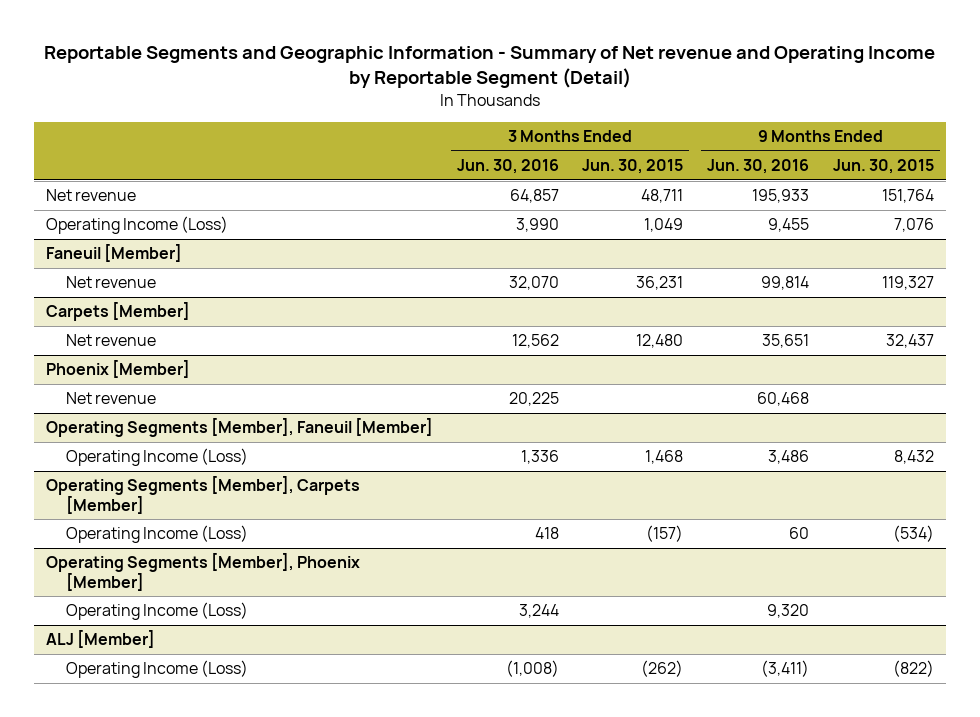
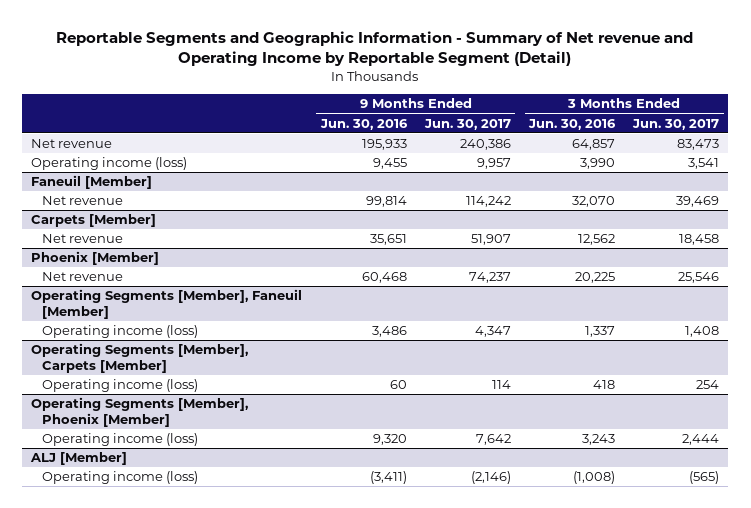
[582,159,684,175] Jun. 30, 2015 -> none
[833,159,935,175] Jun. 30, 2015 -> none
none -> [423,118,511,130] Jun. 30, 2017
none -> [632,118,720,130] Jun. 30, 2017
[45,216,228,235] Operating Income (Loss) -> [31,157,188,171] Operating income (loss)
[66,448,249,467] Operating Income (Loss) -> [41,325,198,339] Operating income (loss)
[520,450,559,465] 1,336 -> [585,326,616,338] 1,337
[66,525,249,544] Operating Income (Loss) -> [41,379,198,393] Operating income (loss)
[66,602,249,621] Operating Income (Loss) -> [41,433,198,447] Operating income (loss)
[518,604,559,619] 3,244 -> [582,434,616,446] 3,243
[66,660,249,679] Operating Income (Loss) -> [41,471,198,485] Operating income (loss)

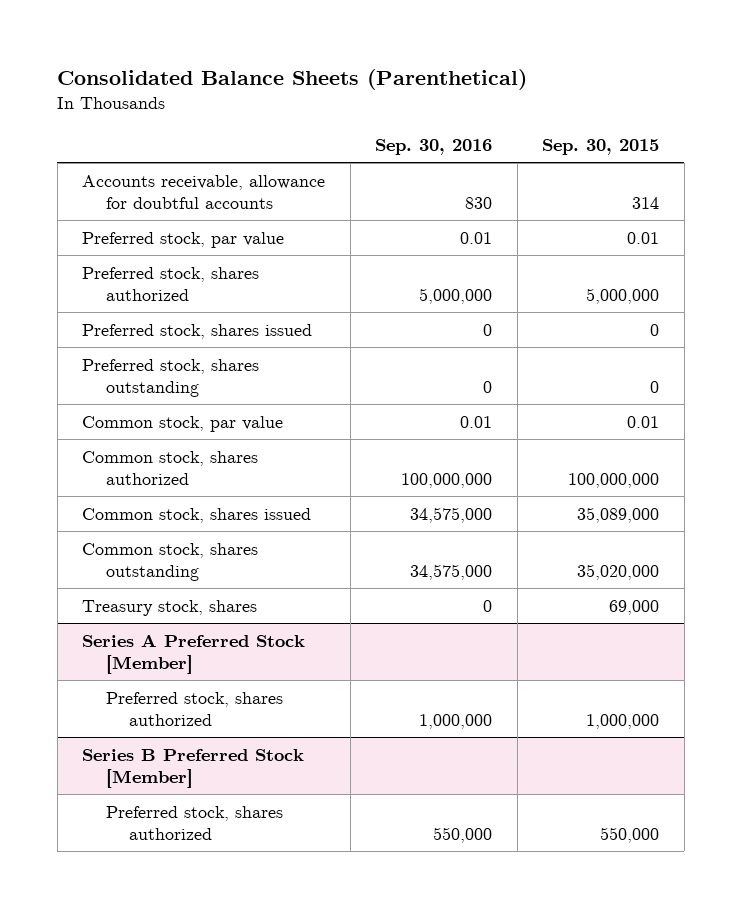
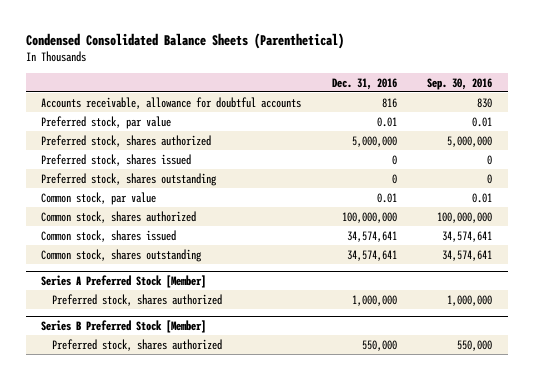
[57,69,528,91] Consolidated Balance Sheets (Parenthetical) -> [26,32,345,49] Condensed Consolidated Balance Sheets (Parenthetical)
[542,138,660,155] Sep. 30, 2015 -> none
none -> [331,77,397,90] Dec. 31, 2016
[82,599,258,616] Treasury stock, shares -> none
[410,506,493,523] 34,575,000 -> [442,230,493,242] 34,574,641
[410,563,493,580] 34,575,000 -> [442,249,493,261] 34,574,641

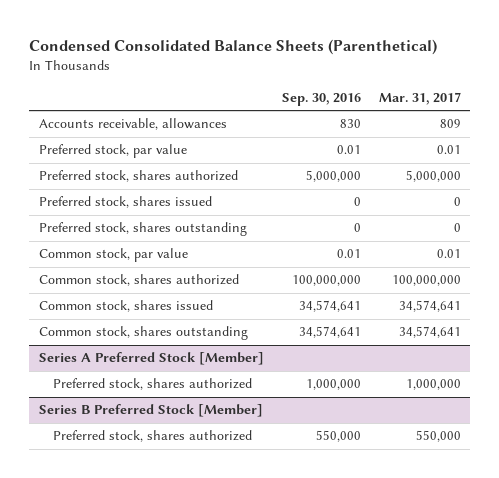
[331,77,397,90] Dec. 31, 2016 -> none
none -> [378,91,461,105] Mar. 31, 2017
[41,96,302,109] Accounts receivable, allowance for doubtful accounts -> [38,118,227,131] Accounts receivable, allowances

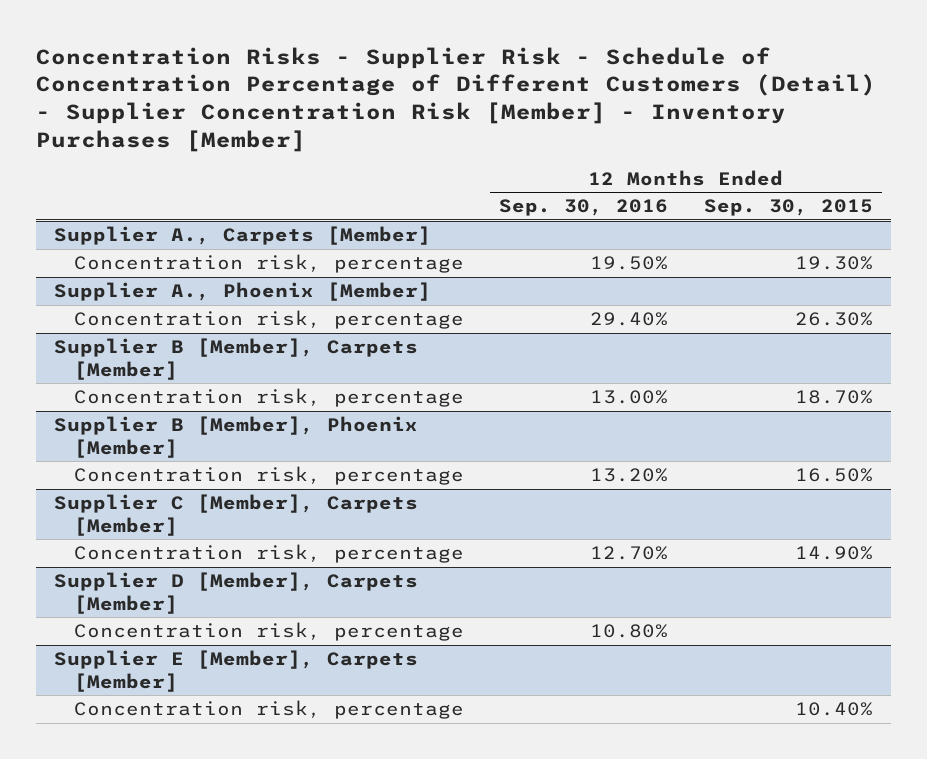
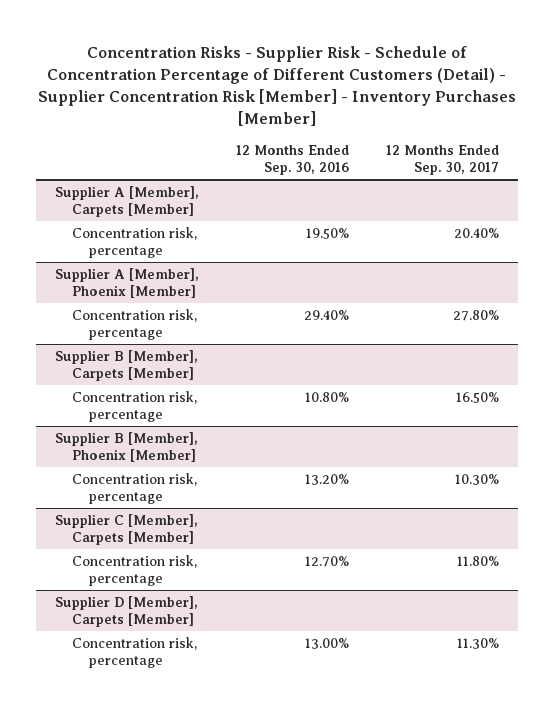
[704,199,874,217] Sep. 30, 2015 -> none
none -> [386,144,500,175] 12 Months Ended Sep. 30, 2017
[53,226,431,246] Supplier A., Carpets [Member] -> [54,185,199,218] Supplier A [Member], Carpets [Member]
[53,282,431,302] Supplier A., Phoenix [Member] -> [54,267,199,299] Supplier A [Member], Phoenix [Member]
[590,390,669,405] 13.00% -> [304,391,349,402] 10.80%
[53,650,418,692] Supplier E [Member], Carpets [Member] -> none
[73,700,464,720] Concentration risk, percentage -> none
[590,624,669,639] 10.80% -> [304,637,349,649] 13.00%

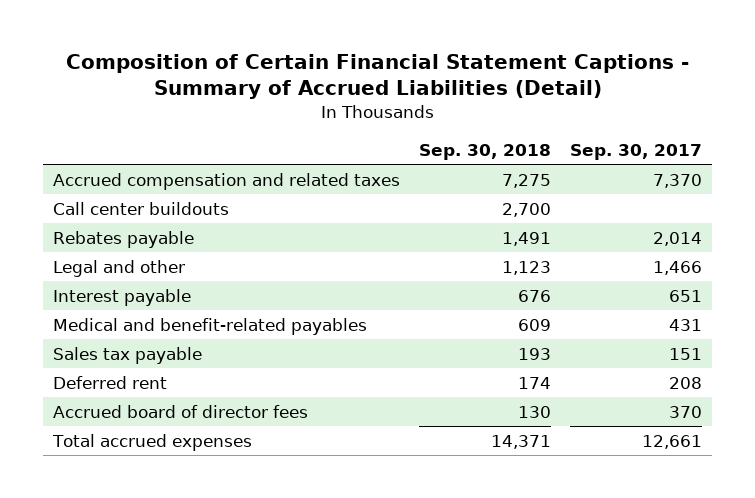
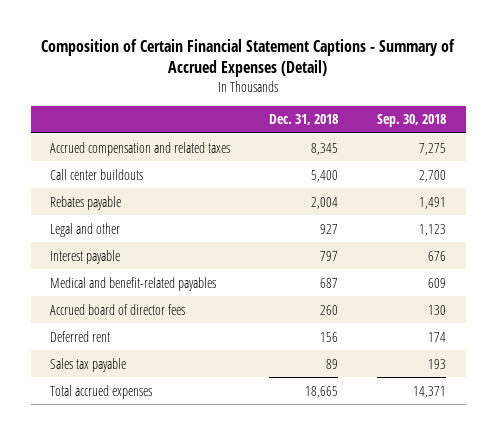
[65,54,689,100] Composition of Certain Financial Statement Captions - Summary of Accrued Liabilities (Detail) -> [41,38,456,78] Composition of Certain Financial Statement Captions - Summary of Accrued Expenses (Detail)
[570,143,703,160] Sep. 30, 2017 -> none
none -> [269,114,339,126] Dec. 31, 2018
[52,375,167,389] Deferred rent -> [50,330,111,342] Deferred rent
[52,346,202,364] Sales tax payable -> [50,357,127,372] Sales tax payable

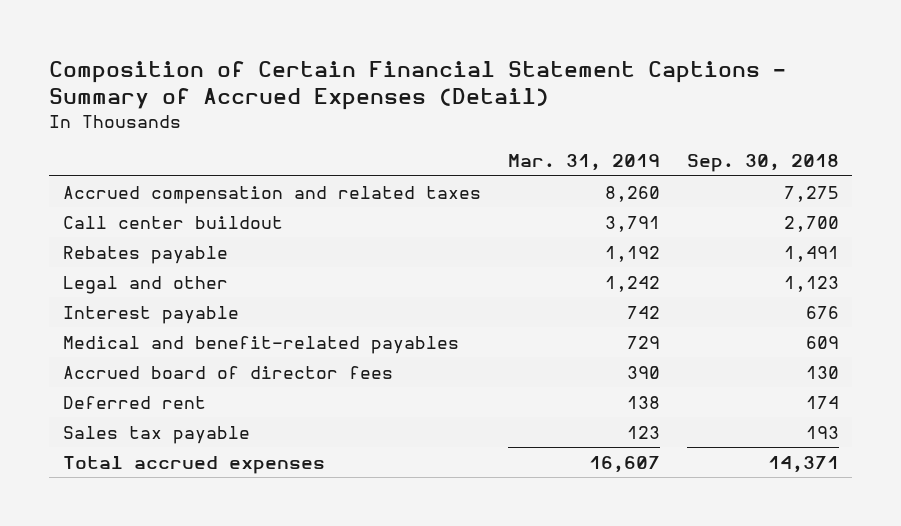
[269,114,339,126] Dec. 31, 2018 -> none
none -> [507,154,660,172] Mar. 31, 2019
[50,168,144,180] Call center buildouts -> [62,215,283,229] Call center buildout

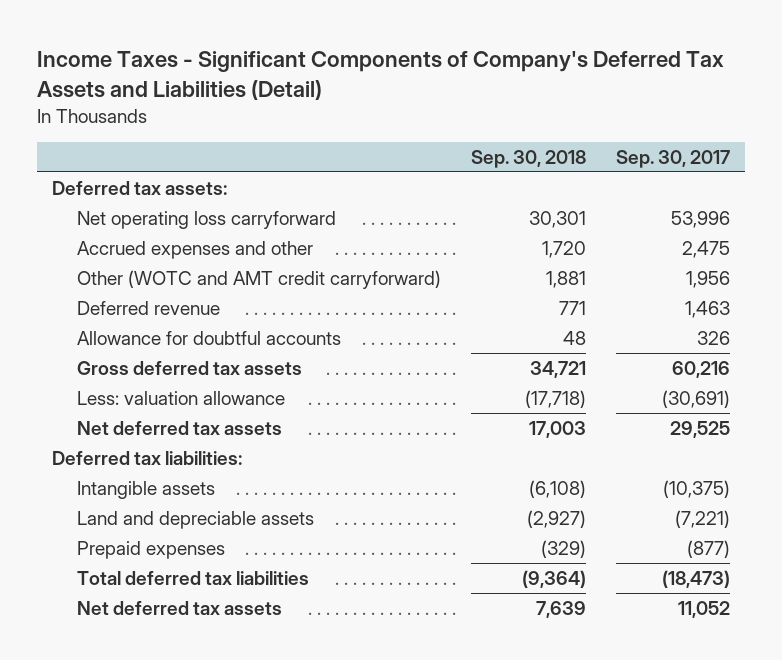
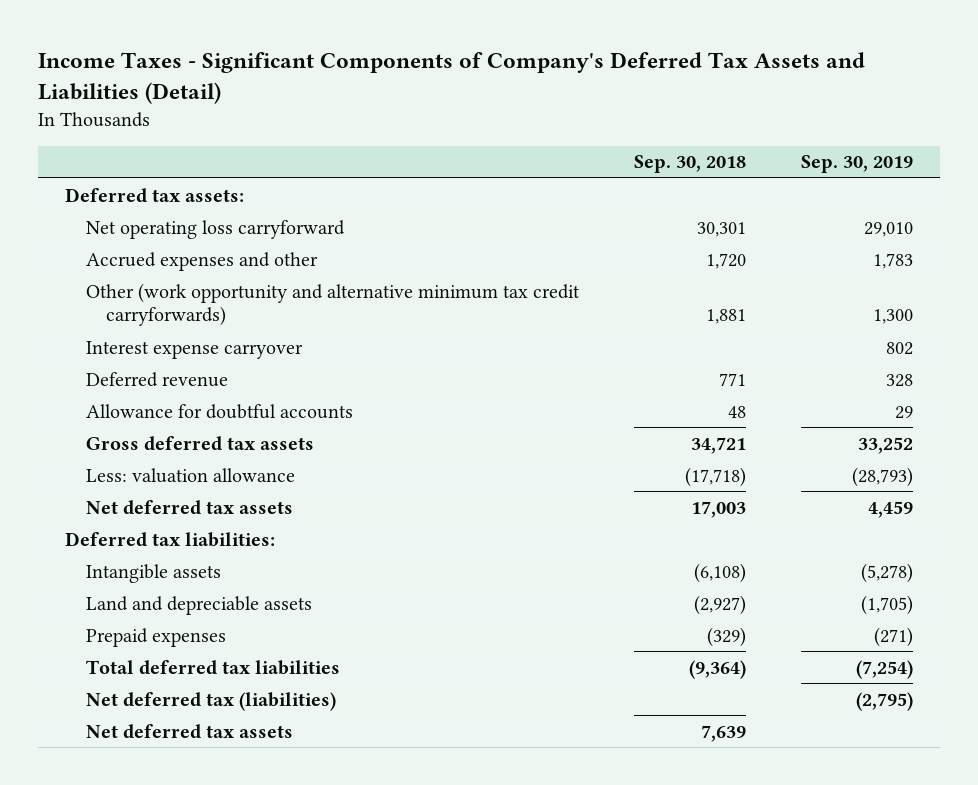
[615,149,730,168] Sep. 30, 2017 -> none
none -> [800,155,913,174] Sep. 30, 2019
[77,270,442,290] Other (WOTC and AMT credit carryforward) -> [85,282,580,327] Other (work opportunity and alternative minimum tax credit carryforwards)
none -> [85,340,303,359] Interest expense carryover
none -> [85,691,336,711] Net deferred tax (liabilities)

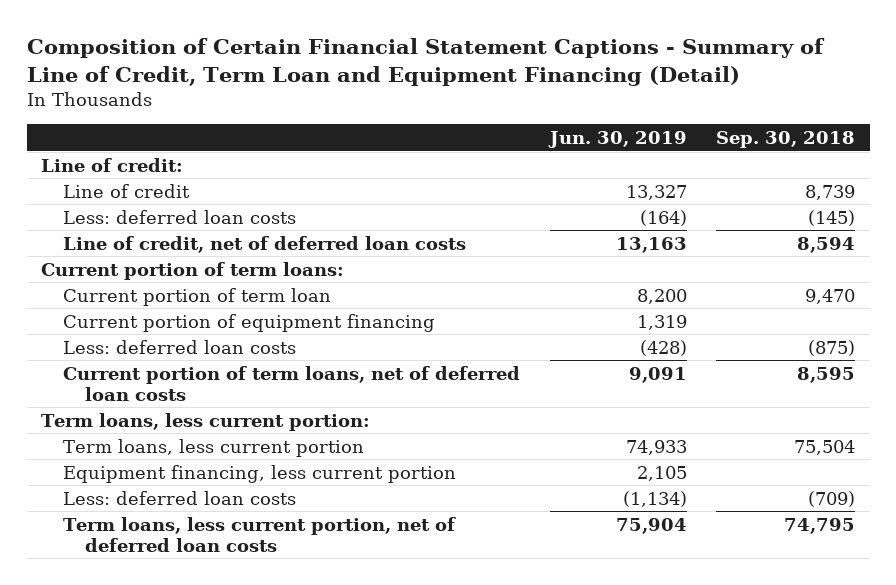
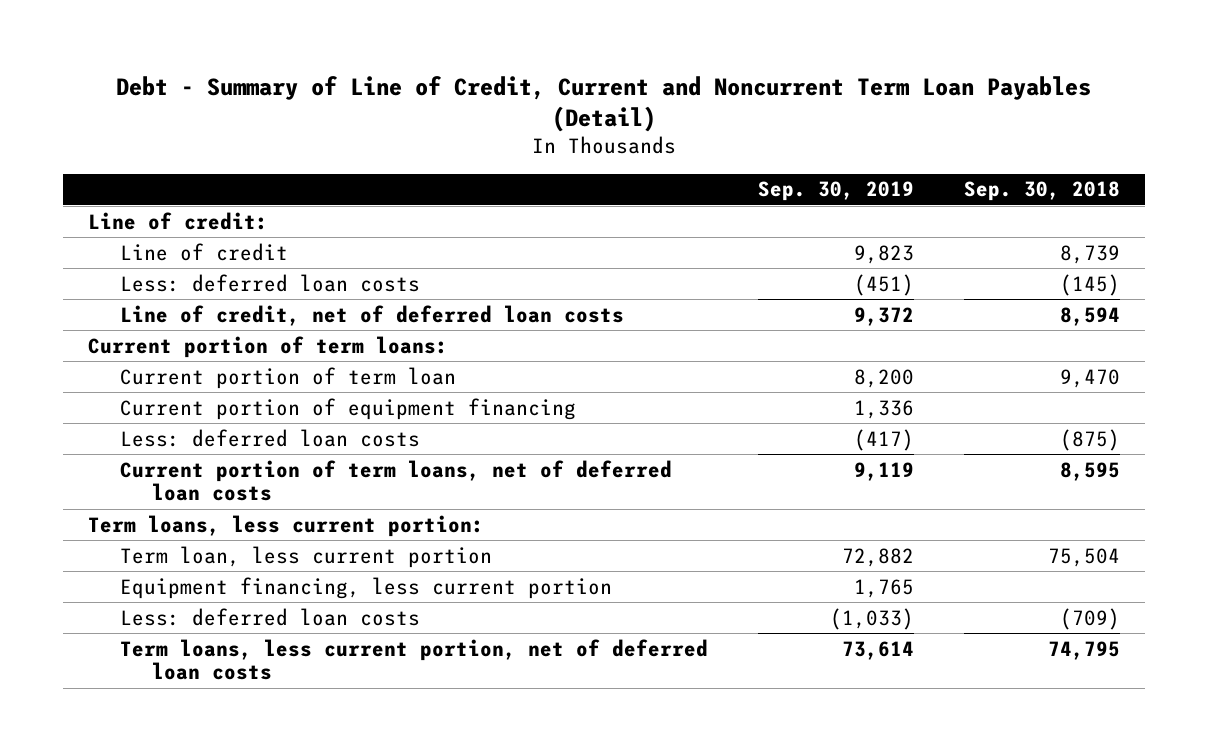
[26,38,825,87] Composition of Certain Financial Statement Captions - Summary of Line of Credit, Term Loan and Equipment Financing (Detail) -> [115,75,1091,133] Debt - Summary of Line of Credit, Current and Noncurrent Term Loan Payables (Detail)
[547,131,687,149] Jun. 30, 2019 -> none
none -> [757,181,914,202] Sep. 30, 2019
[63,438,365,457] Term loans, less current portion -> [119,545,492,568] Term loan, less current portion

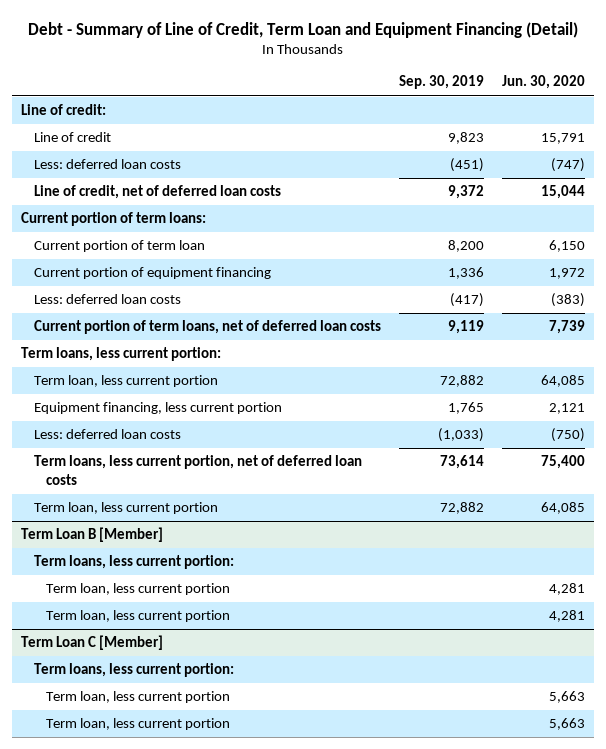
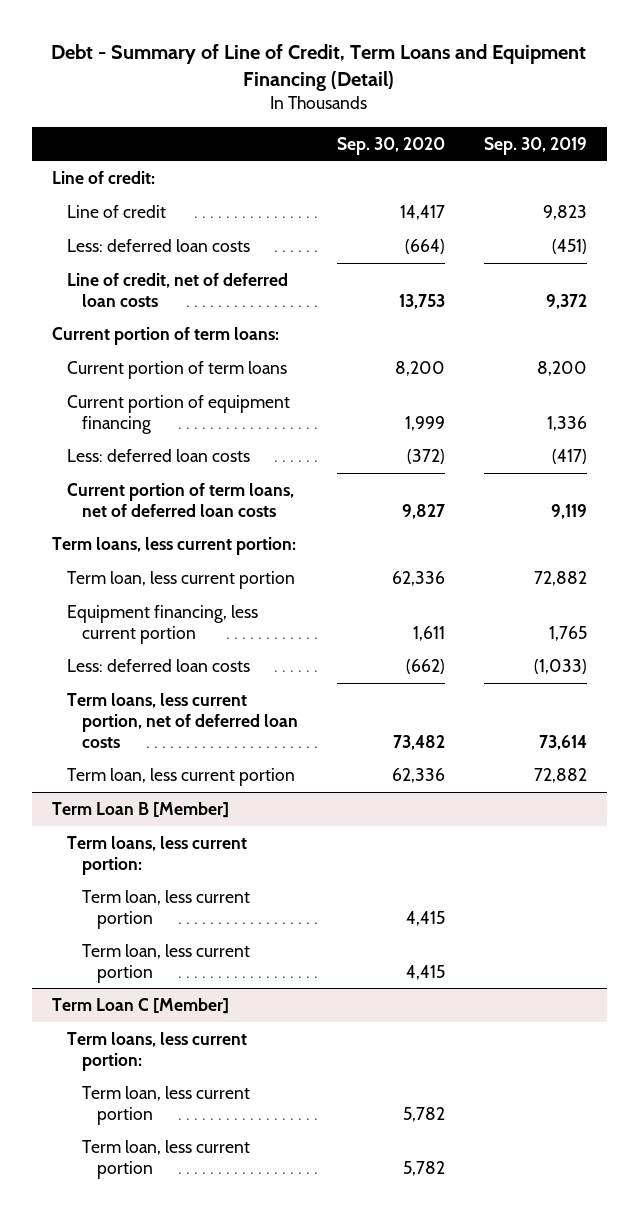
[27,21,578,38] Debt - Summary of Line of Credit, Term Loan and Equipment Financing (Detail) -> [51,43,587,91] Debt - Summary of Line of Credit, Term Loans and Equipment Financing (Detail)
[501,75,585,90] Jun. 30, 2020 -> none
none -> [337,136,446,155] Sep. 30, 2020
[33,240,205,253] Current portion of term loan -> [66,360,287,379] Current portion of term loans

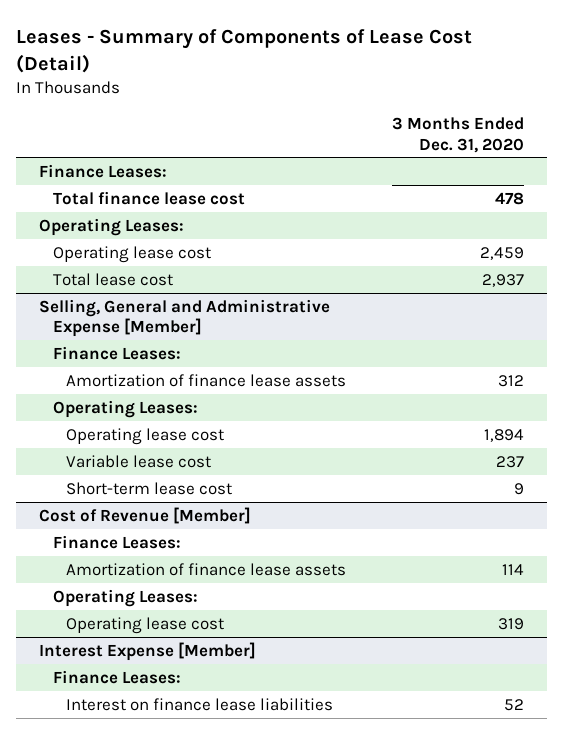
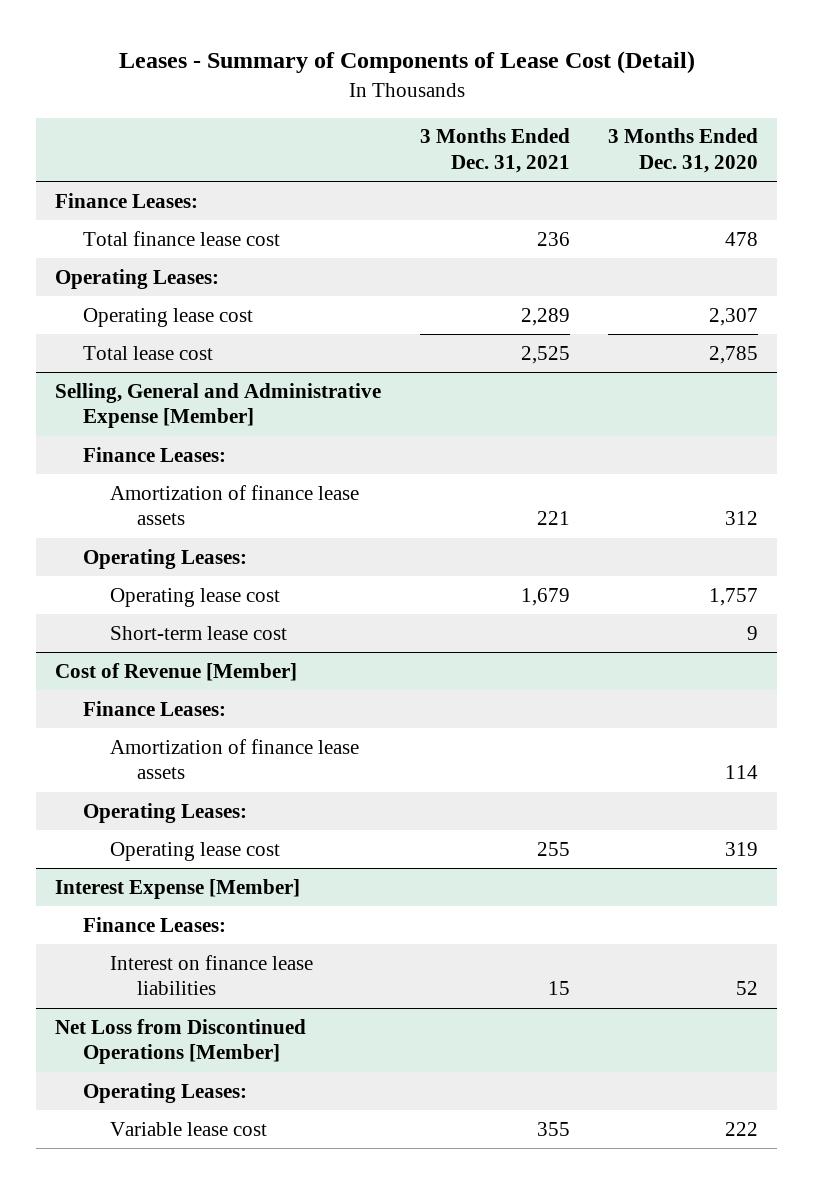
none -> [419,128,570,174] 3 Months Ended Dec. 31, 2021
[479,246,524,260] 2,459 -> [708,307,758,326] 2,307
[481,273,524,287] 2,937 -> [708,345,758,364] 2,785
[66,454,212,468] Variable lease cost -> none
[483,428,524,442] 1,894 -> [708,587,758,606] 1,757
none -> [55,1018,307,1065] Net Loss from Discontinued Operations [Member]
none -> [82,1082,247,1103] Operating Leases:
none -> [109,1121,267,1136] Variable lease cost

